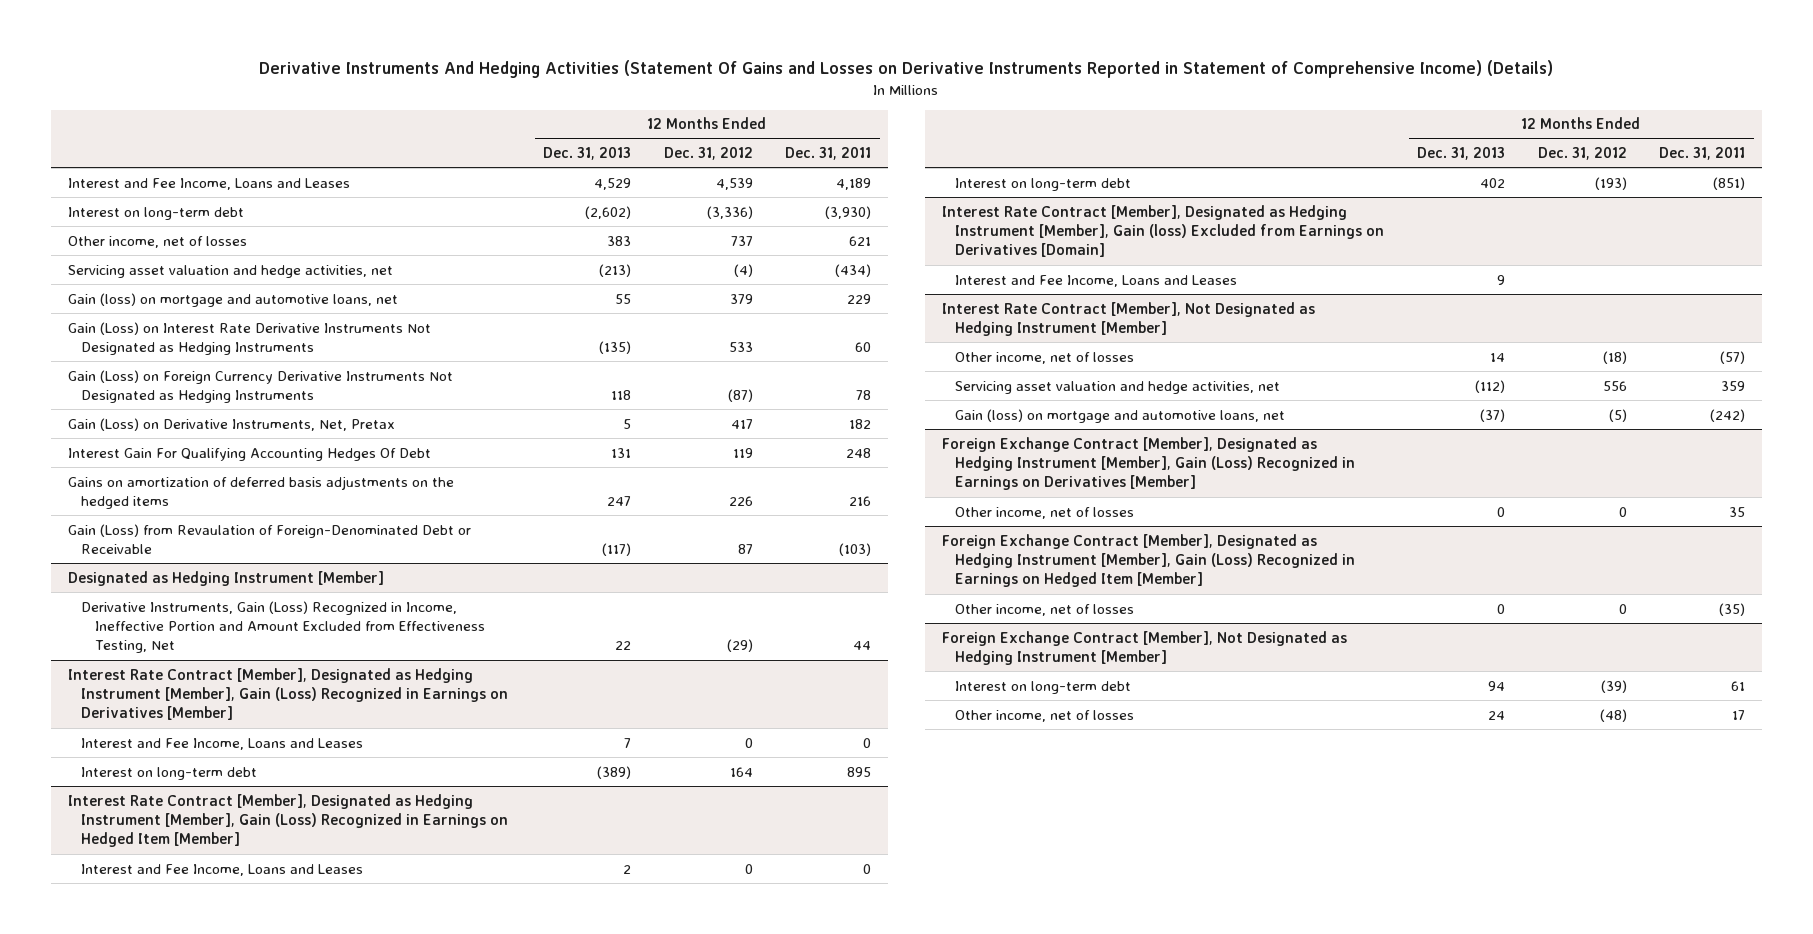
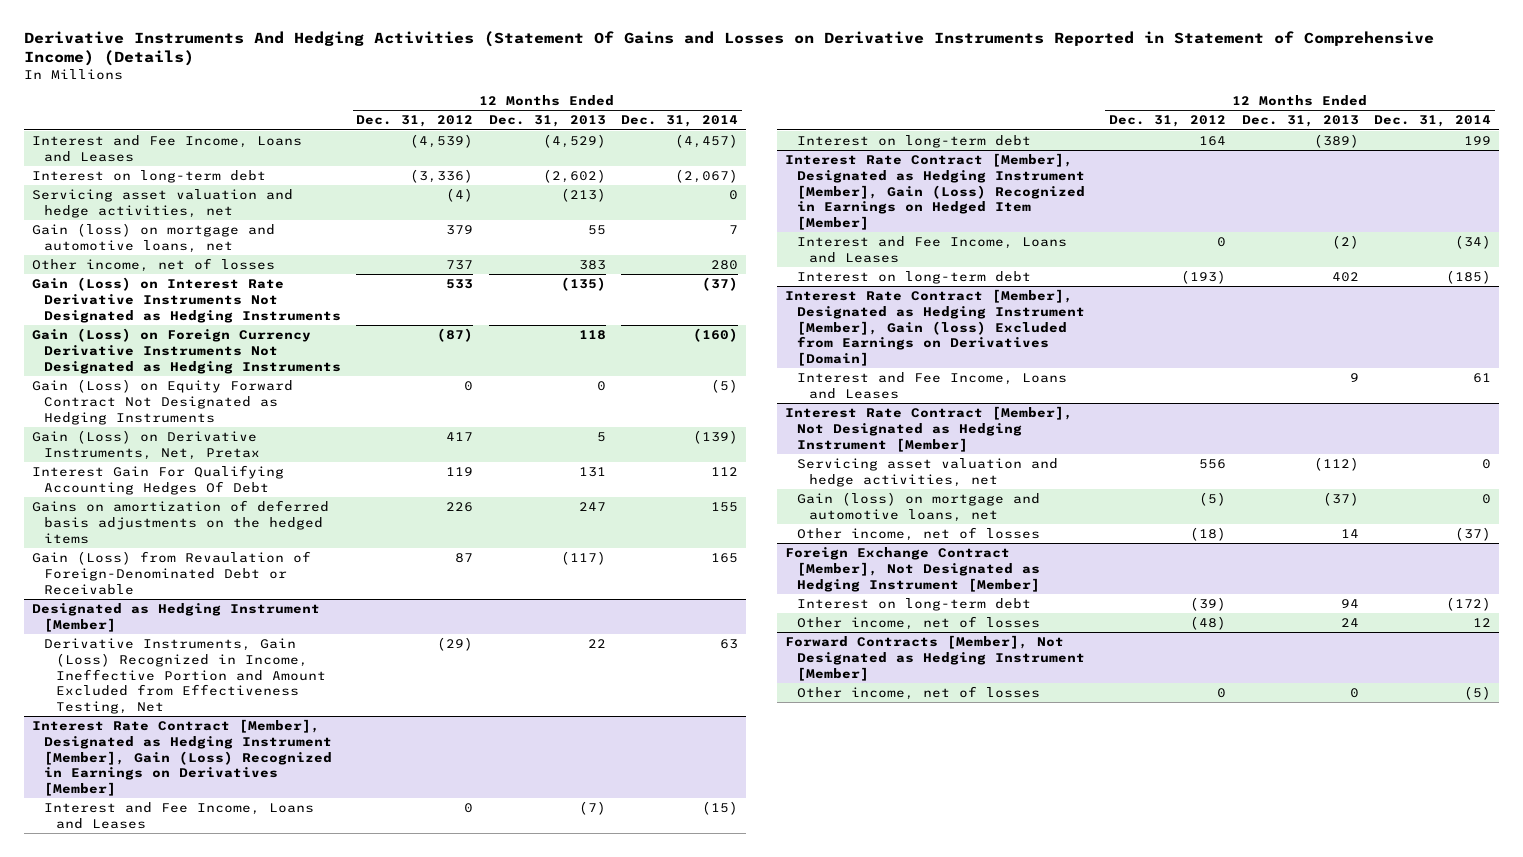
[785,146,872,160] Dec. 31, 2011 -> none
none -> [621,115,739,128] Dec. 31, 2014
[593,177,631,190] 4,529 -> [542,133,606,148] (4,529)
[715,177,753,190] 4,539 -> [410,133,474,148] (4,539)
[67,235,247,248] Other income, net of losses -> [31,257,275,272] Other income, net of losses
none -> [31,378,293,425] Gain (Loss) on Equity Forward Contract Not Designated as Hedging Instruments
[623,737,631,748] 7 -> [578,800,606,815] (7)
[622,864,631,874] 2 -> [1331,234,1359,249] (2)
[941,436,1356,491] Foreign Exchange Contract [Member], Designated as Hedging Instrument [Member], Gain (Loss) Recognized in Earnings on Derivatives [Member] -> none
[955,506,1135,519] Other income, net of losses -> none
[941,533,1356,588] Foreign Exchange Contract [Member], Designated as Hedging Instrument [Member], Gain (Loss) Recognized in Earnings on Hedged Item [Member] -> none
[955,603,1135,616] Other income, net of losses -> none
[955,351,1135,364] Other income, net of losses -> [796,526,1040,541] Other income, net of losses
none -> [784,634,1085,681] Forward Contracts [Member], Not Designated as Hedging Instrument [Member]
none -> [796,685,1040,700] Other income, net of losses

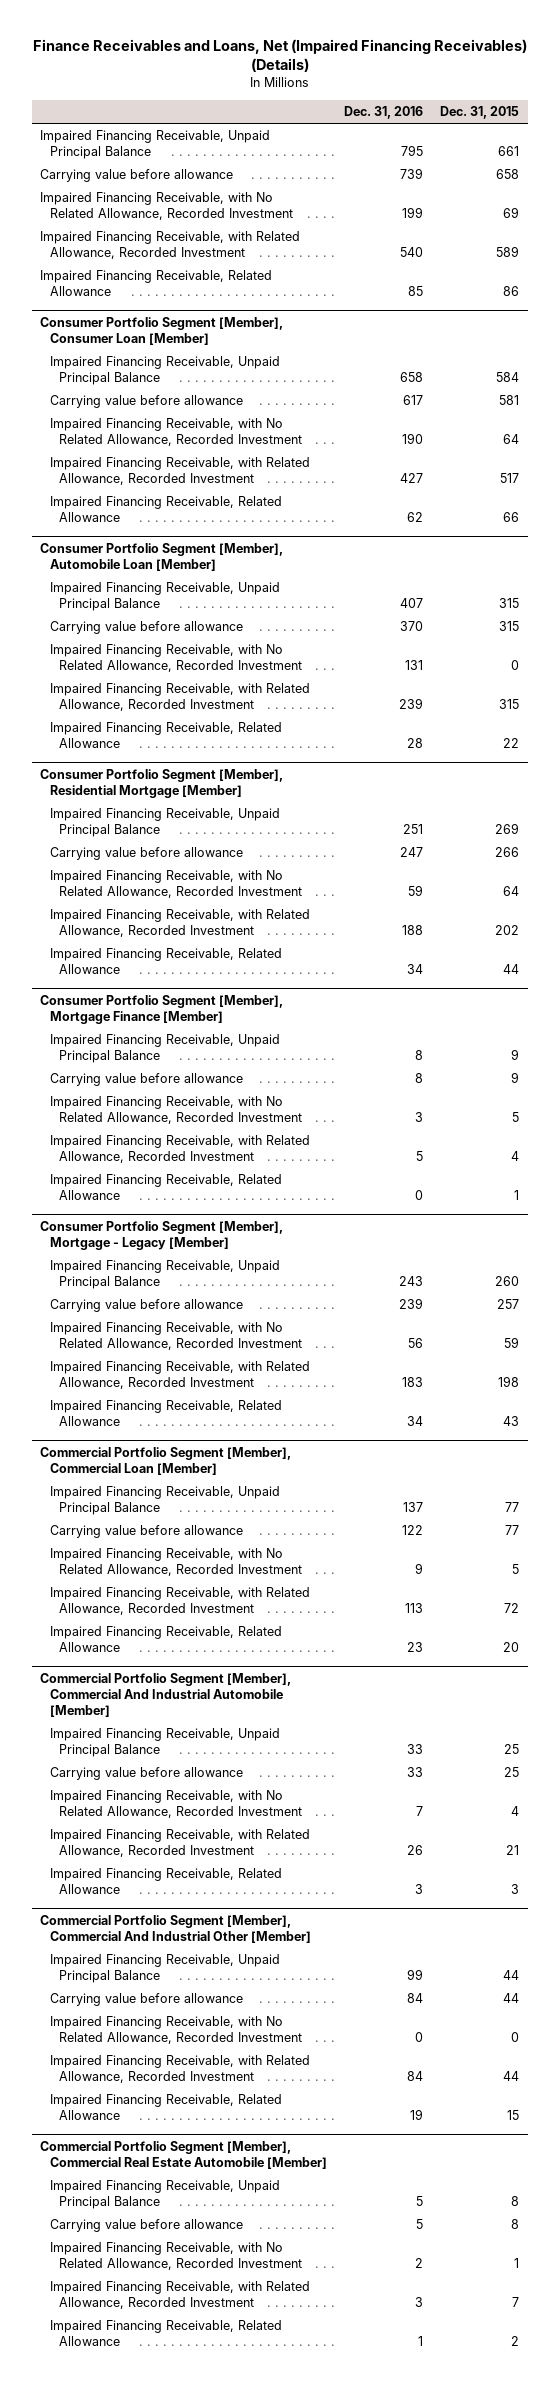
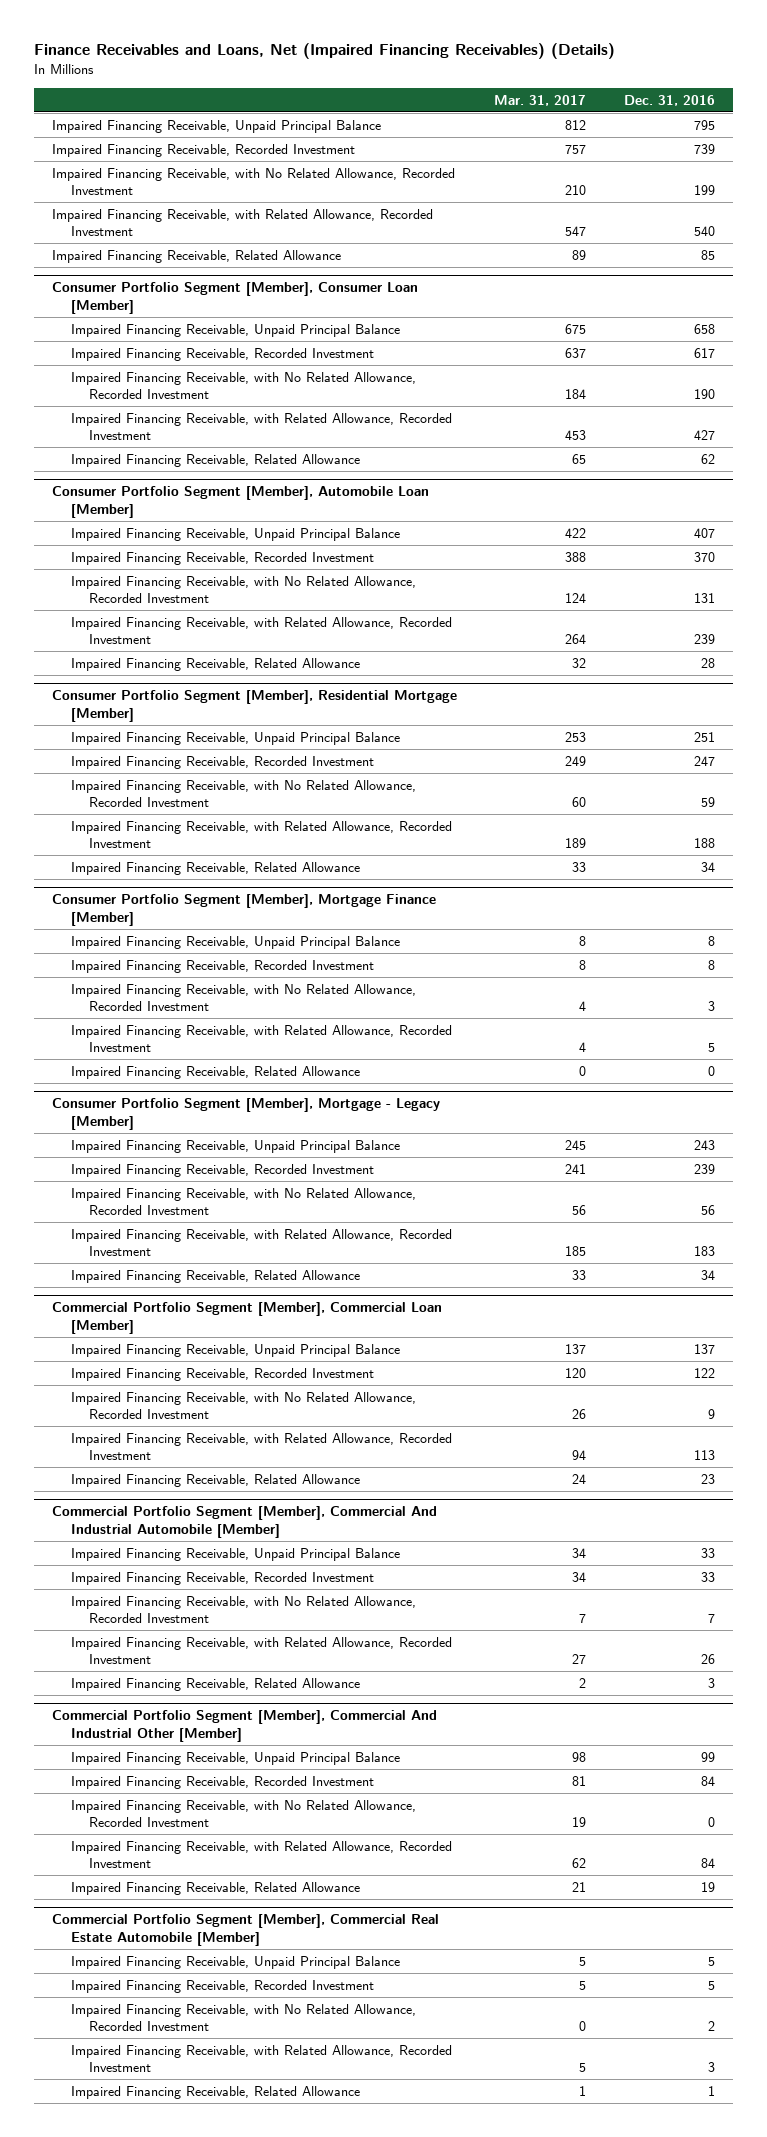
[440,105,520,119] Dec. 31, 2015 -> none
none -> [494,95,587,107] Mar. 31, 2017
[40,169,234,183] Carrying value before allowance -> [52,143,356,157] Impaired Financing Receivable, Recorded Investment
[49,395,243,409] Carrying value before allowance -> [70,347,374,361] Impaired Financing Receivable, Recorded Investment
[49,621,243,635] Carrying value before allowance -> [70,551,374,565] Impaired Financing Receivable, Recorded Investment
[49,847,243,861] Carrying value before allowance -> [70,755,374,769] Impaired Financing Receivable, Recorded Investment
[49,1073,243,1087] Carrying value before allowance -> [70,959,374,973] Impaired Financing Receivable, Recorded Investment
[49,1299,243,1313] Carrying value before allowance -> [70,1163,374,1177] Impaired Financing Receivable, Recorded Investment
[49,1525,243,1539] Carrying value before allowance -> [70,1367,374,1381] Impaired Financing Receivable, Recorded Investment
[49,1767,243,1781] Carrying value before allowance -> [70,1571,374,1585] Impaired Financing Receivable, Recorded Investment
[49,1993,243,2007] Carrying value before allowance -> [70,1775,374,1789] Impaired Financing Receivable, Recorded Investment
[49,2219,243,2233] Carrying value before allowance -> [70,1979,374,1993] Impaired Financing Receivable, Recorded Investment

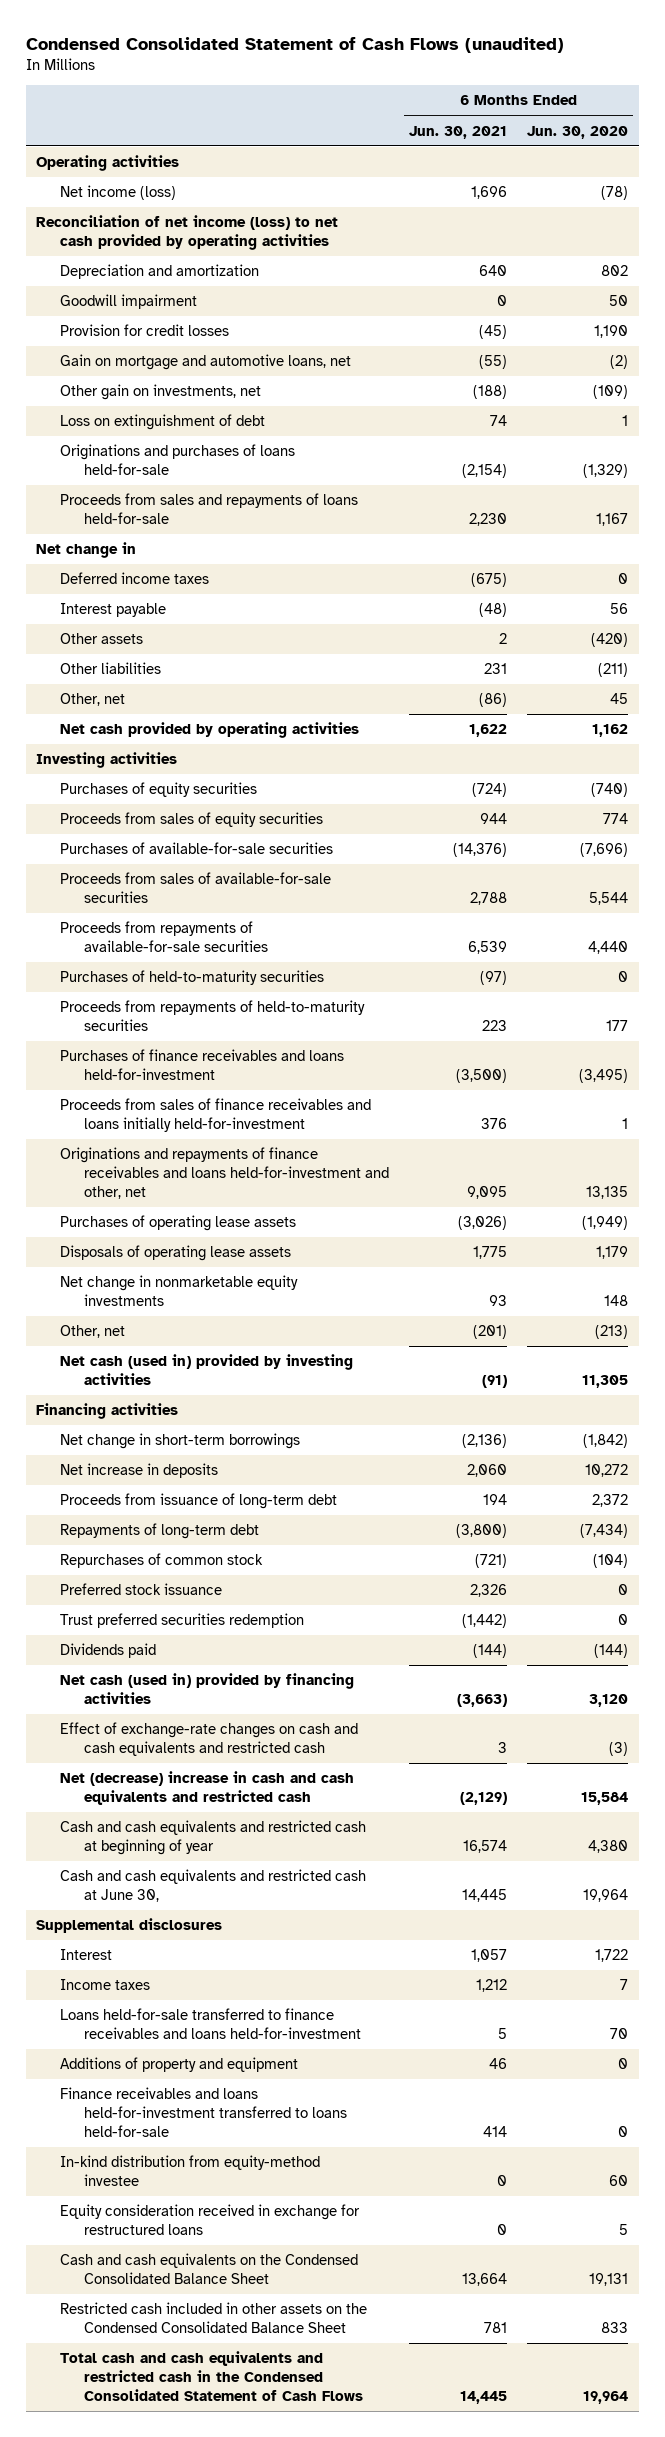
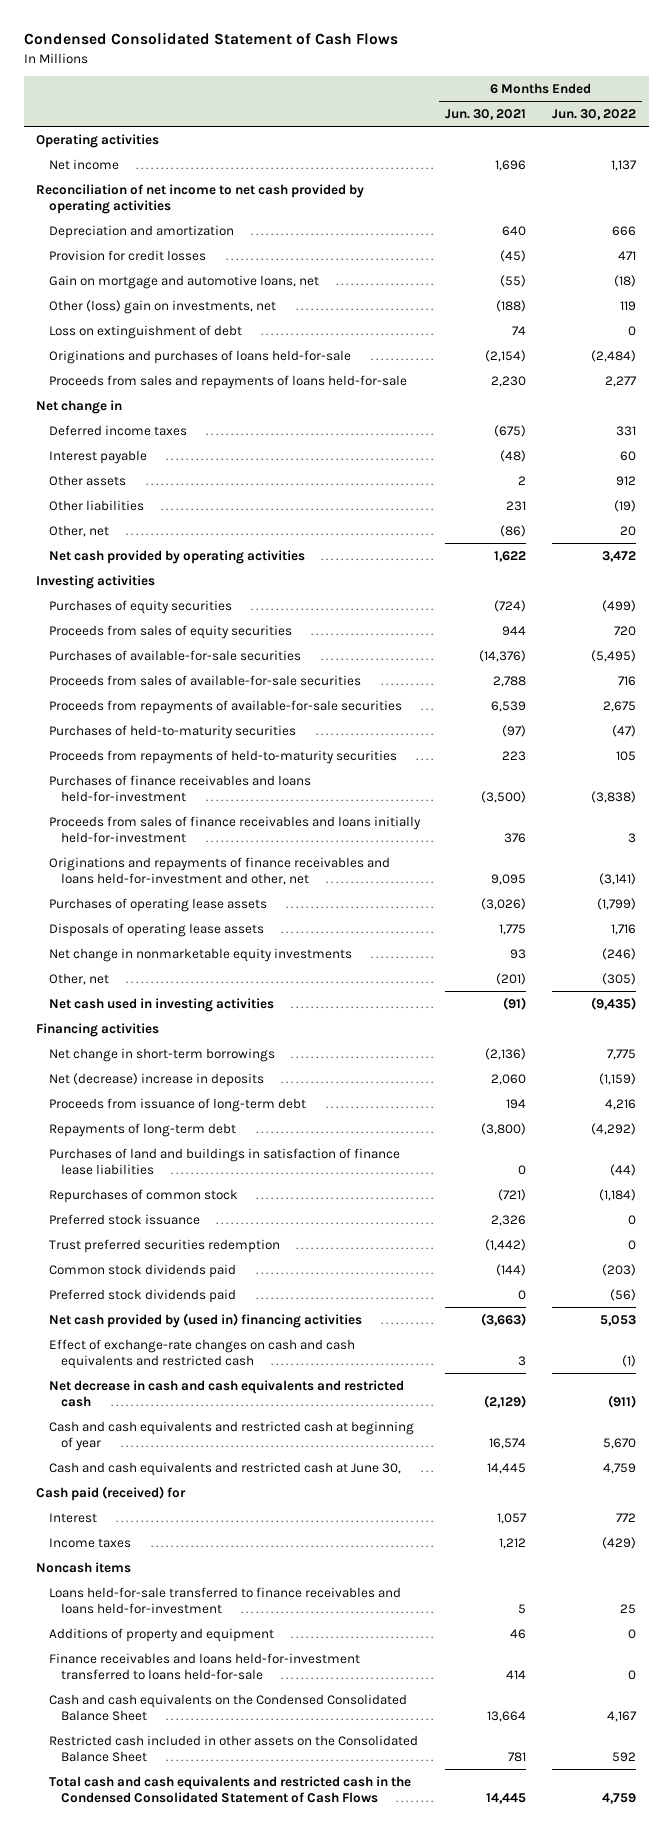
[26,36,565,53] Condensed Consolidated Statement of Cash Flows (unaudited) -> [23,32,398,46] Condensed Consolidated Statement of Cash Flows
[527,125,629,139] Jun. 30, 2020 -> none
none -> [551,108,636,120] Jun. 30, 2022
[60,185,177,201] Net income (loss) -> [48,158,119,170] Net income
[36,215,339,251] Reconciliation of net income (loss) to net cash provided by operating activities -> [36,183,365,214] Reconciliation of net income to net cash provided by operating activities
[60,294,198,310] Goodwill impairment -> none
[60,384,262,401] Other gain on investments, net -> [48,299,276,314] Other (loss) gain on investments, net
[60,1354,354,1386] Net cash (used in) provided by investing activities -> [48,997,274,1012] Net cash used in investing activities
[60,1463,219,1479] Net increase in deposits -> [48,1072,264,1087] Net (decrease) increase in deposits
none -> [48,1147,400,1175] Purchases of land and buildings in satisfaction of finance lease liabilities
[60,1643,157,1659] Dividends paid -> [48,1263,236,1278] Common stock dividends paid
none -> [48,1288,236,1303] Preferred stock dividends paid
[60,1673,355,1705] Net cash (used in) provided by financing activities -> [48,1312,362,1328] Net cash provided by (used in) financing activities
[60,1771,355,1806] Net (decrease) increase in cash and cash equivalents and restricted cash -> [48,1379,404,1407] Net decrease in cash and cash equivalents and restricted cash
[36,1918,223,1934] Supplemental disclosures -> [36,1485,187,1501] Cash paid (received) for
none -> [36,1561,132,1573] Noncash items
[60,2155,321,2187] In-kind distribution from equity-method investee -> none
[60,2204,361,2236] Equity consideration received in exchange for restructured loans -> none
[60,2302,368,2334] Restricted cash included in other assets on the Condensed Consolidated Balance Sheet -> [48,1734,418,1762] Restricted cash included in other assets on the Consolidated Balance Sheet

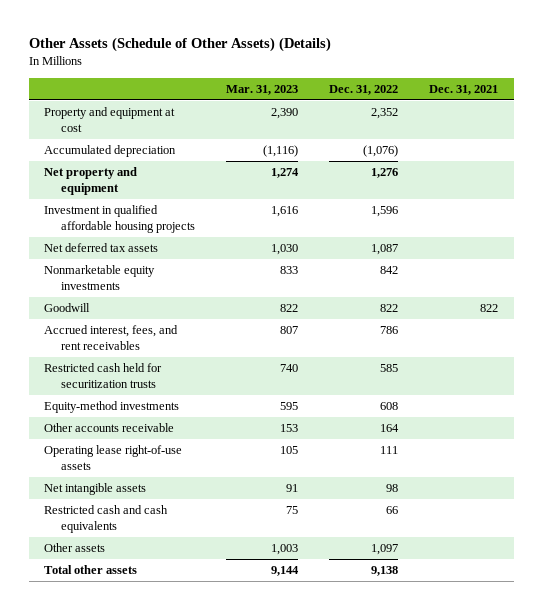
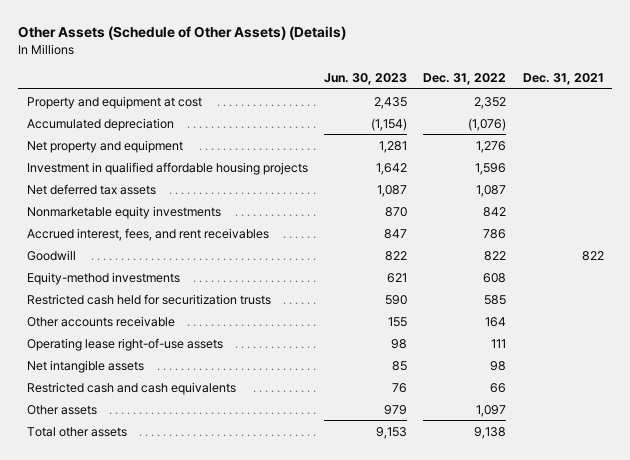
[225,84,298,95] Mar. 31, 2023 -> none
none -> [323,72,407,85] Jun. 30, 2023
[44,303,91,313] Goodwill -> [26,249,76,261] Goodwill
[44,363,163,389] Restricted cash held for securitization trusts -> [26,293,271,305] Restricted cash held for securitization trusts

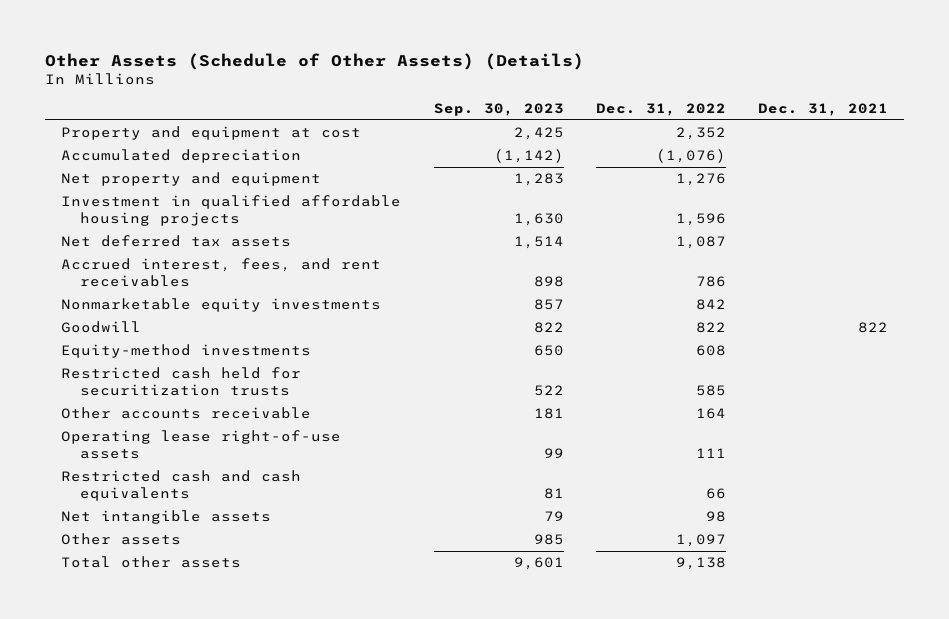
[323,72,407,85] Jun. 30, 2023 -> none
none -> [433,103,564,117] Sep. 30, 2023
[26,205,221,219] Nonmarketable equity investments -> [61,298,382,313] Nonmarketable equity investments
[26,359,144,373] Net intangible assets -> [61,510,272,525] Net intangible assets

